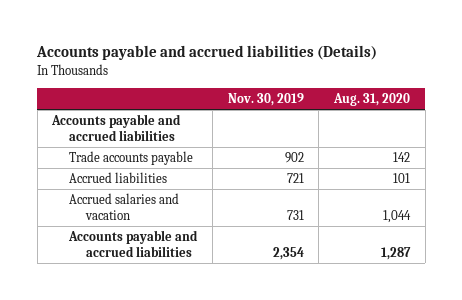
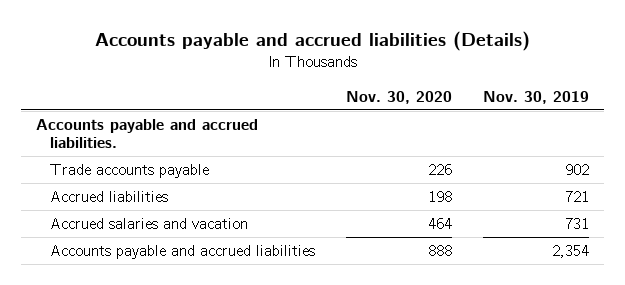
[333,92,411,106] Aug. 31, 2020 -> none
none -> [345,90,452,104] Nov. 30, 2020
[51,113,182,141] Accounts payable and accrued liabilities -> [36,118,259,149] Accounts payable and accrued liabilities.

